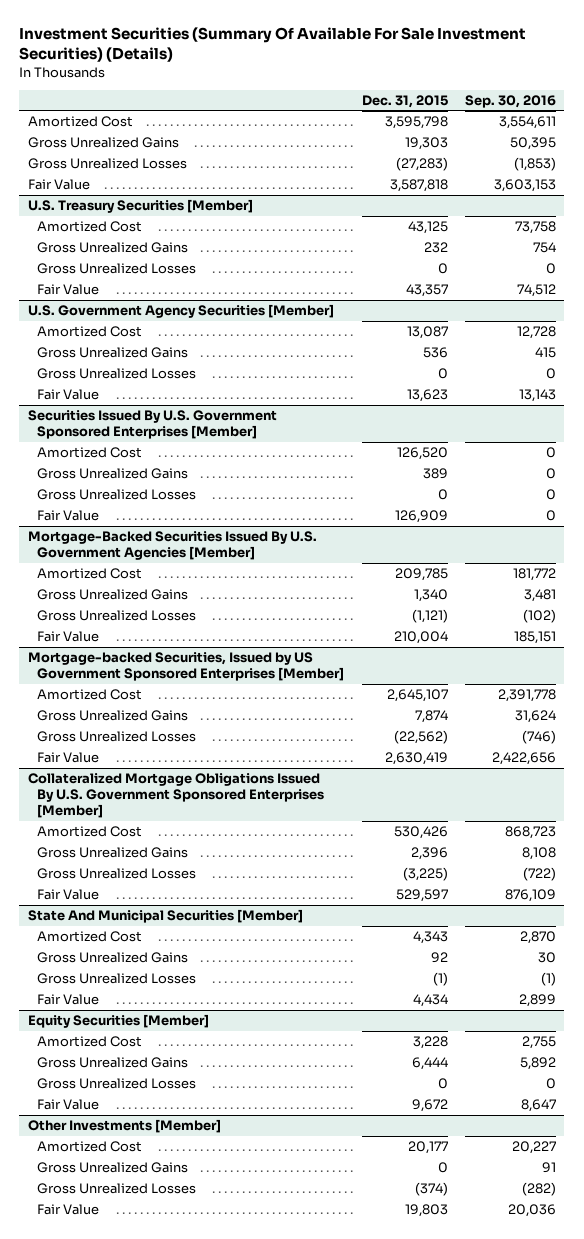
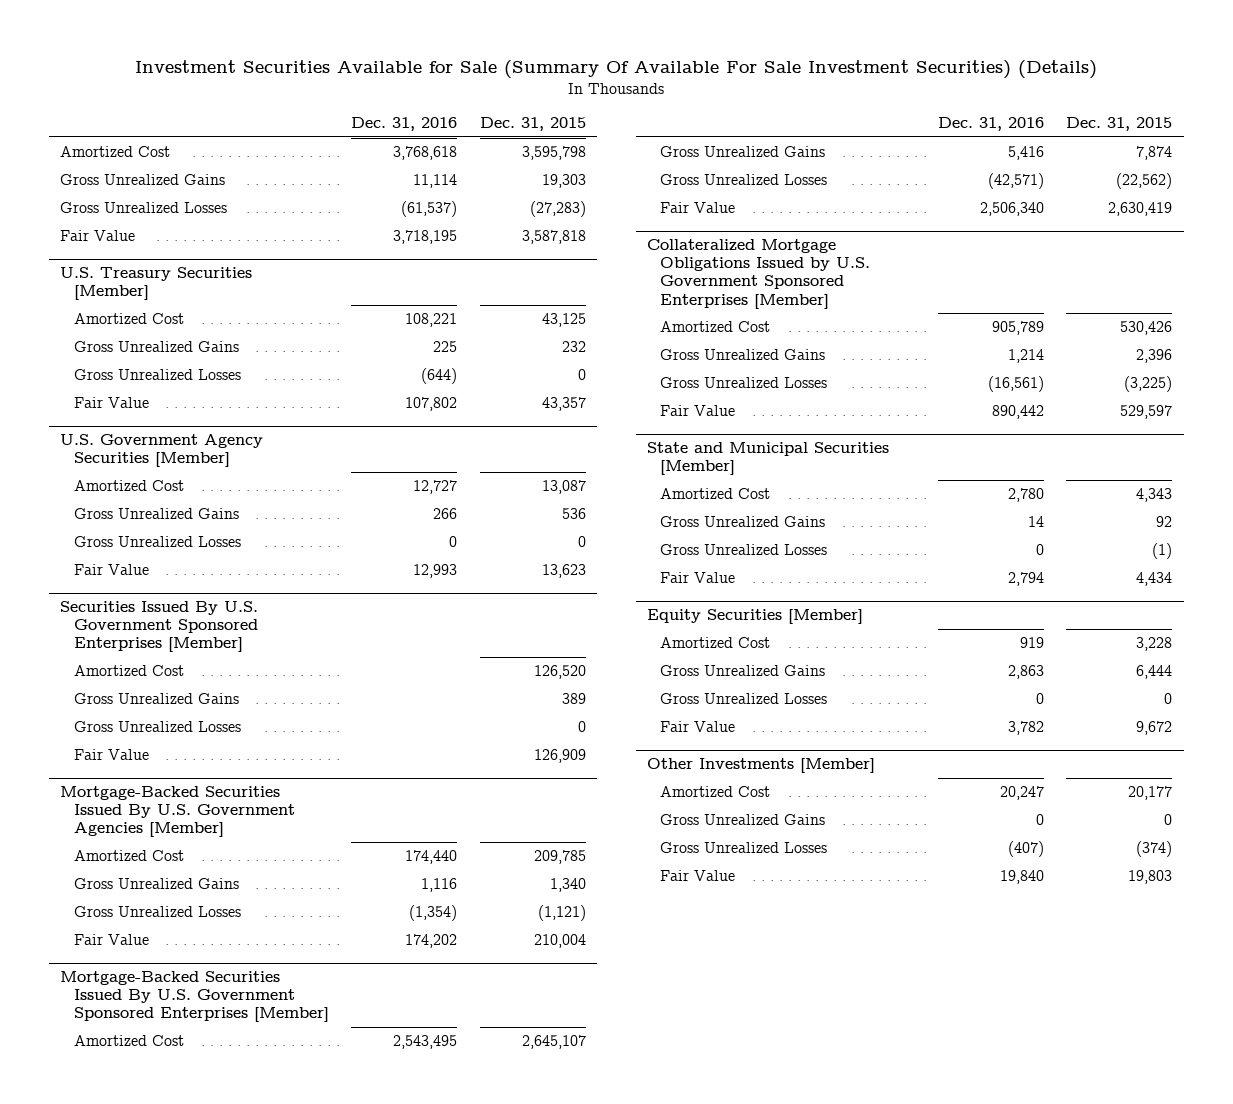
[19,27,527,63] Investment Securities (Summary Of Available For Sale Investment Securities) (Details) -> [135,60,1098,80] Investment Securities Available for Sale (Summary Of Available For Sale Investment Securities) (Details)
[464,94,556,108] Sep. 30, 2016 -> none
none -> [351,117,458,132] Dec. 31, 2016
[27,652,345,682] Mortgage-backed Securities, Issued by US Government Sponsored Enterprises [Member] -> [60,971,329,1023] Mortgage-Backed Securities Issued By U.S. Government Sponsored Enterprises [Member]
[27,773,325,819] Collateralized Mortgage Obligations Issued By U.S. Government Sponsored Enterprises [Member] -> [646,239,871,309] Collateralized Mortgage Obligations Issued by U.S. Government Sponsored Enterprises [Member]
[27,909,303,924] State And Municipal Securities [Member] -> [646,442,889,476] State and Municipal Securities [Member]

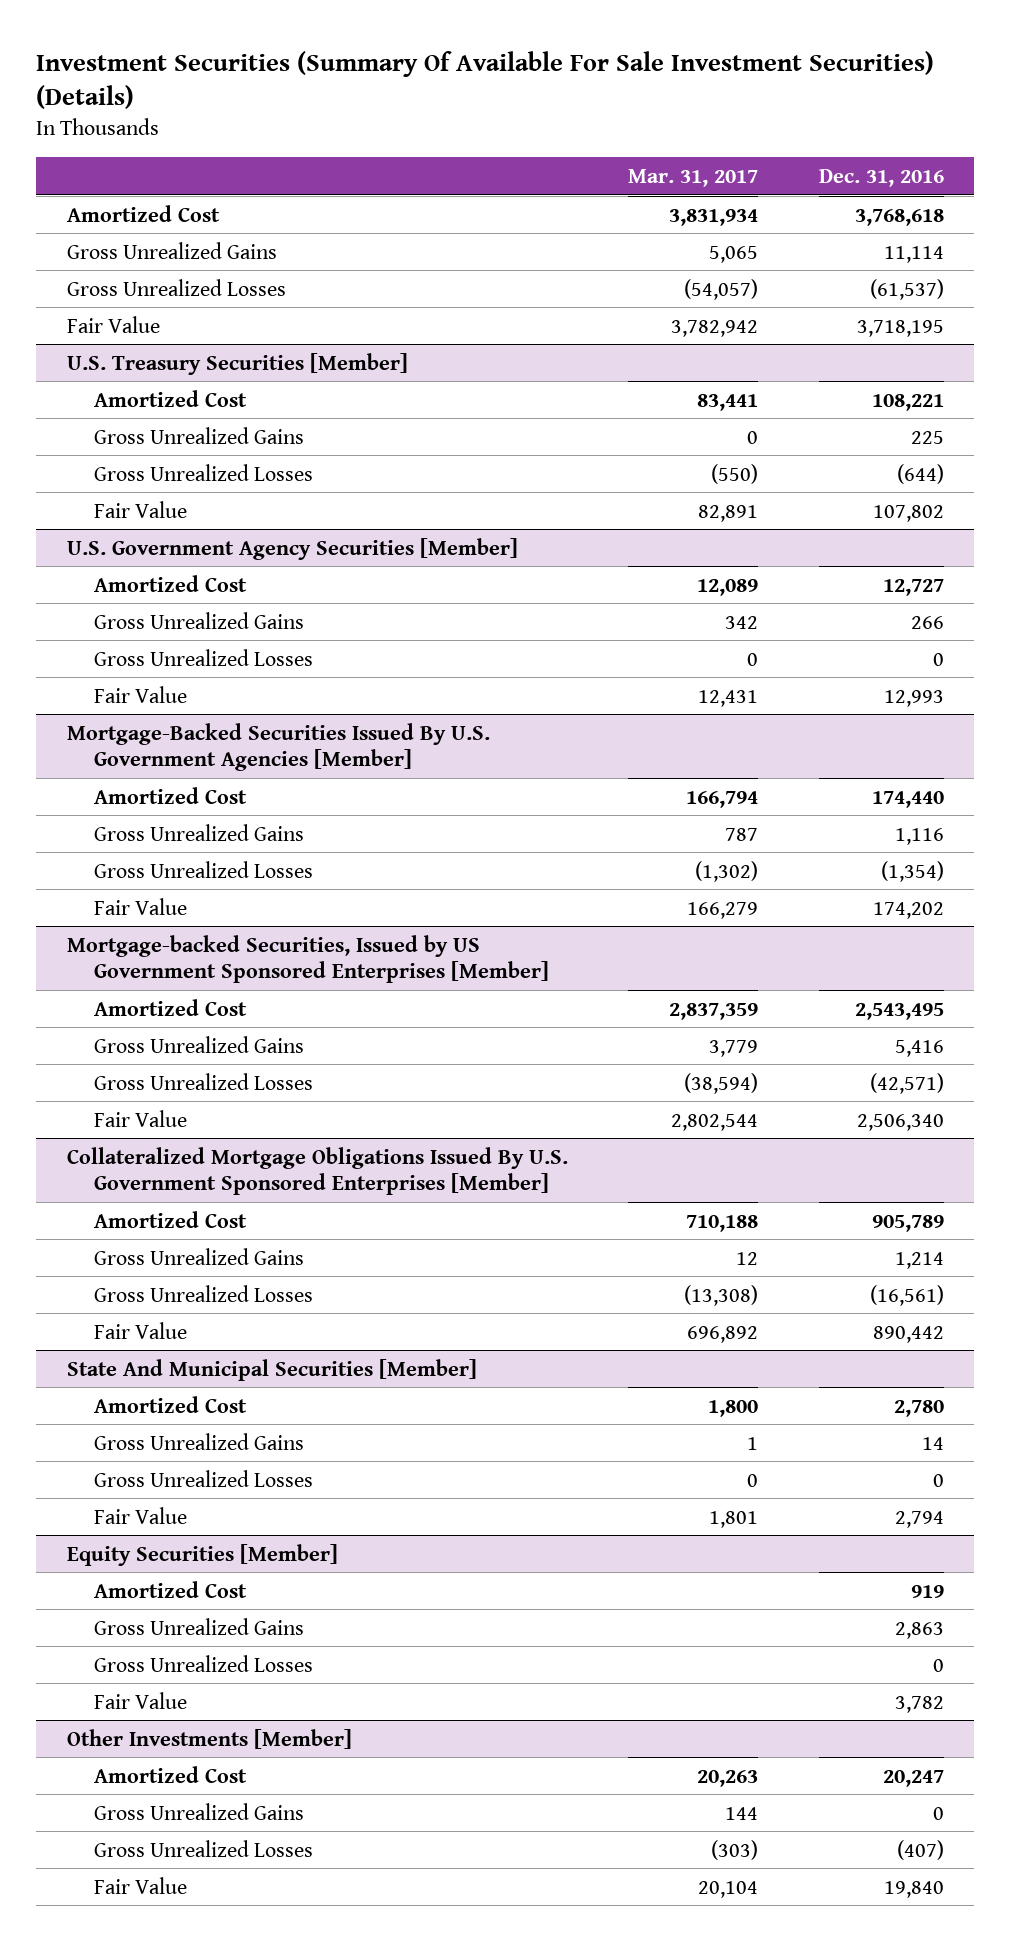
[135,60,1098,80] Investment Securities Available for Sale (Summary Of Available For Sale Investment Securities) (Details) -> [36,50,935,110] Investment Securities (Summary Of Available For Sale Investment Securities) (Details)
[479,117,586,132] Dec. 31, 2015 -> none
none -> [628,169,759,188] Mar. 31, 2017
[60,601,259,653] Securities Issued By U.S. Government Sponsored Enterprises [Member] -> none
[73,665,184,677] Amortized Cost -> none
[73,693,239,705] Gross Unrealized Gains -> none
[73,721,241,733] Gross Unrealized Losses -> none
[73,749,149,761] Fair Value -> none
[60,971,329,1023] Mortgage-Backed Securities Issued By U.S. Government Sponsored Enterprises [Member] -> [66,934,550,984] Mortgage-backed Securities, Issued by US Government Sponsored Enterprises [Member]
[646,239,871,309] Collateralized Mortgage Obligations Issued by U.S. Government Sponsored Enterprises [Member] -> [66,1146,568,1196] Collateralized Mortgage Obligations Issued By U.S. Government Sponsored Enterprises [Member]
[646,442,889,476] State and Municipal Securities [Member] -> [66,1358,477,1381] State And Municipal Securities [Member]

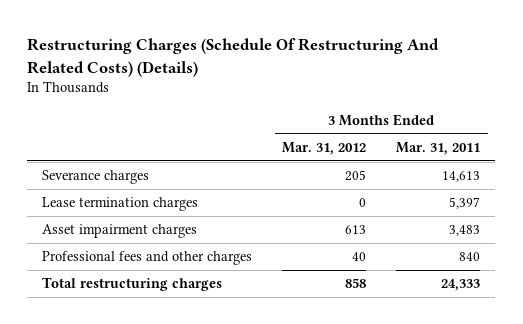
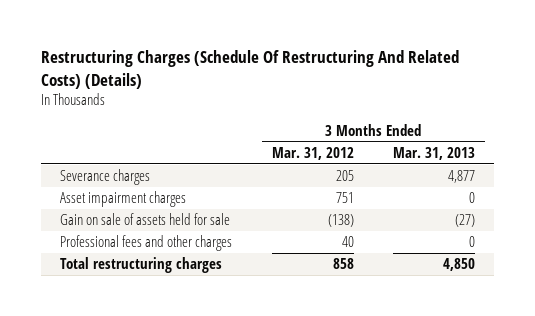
[396,141,481,155] Mar. 31, 2011 -> none
none -> [392,147,475,161] Mar. 31, 2013
[42,197,199,212] Lease termination charges -> none
[345,225,367,235] 613 -> [335,192,354,204] 751
none -> [60,213,231,226] Gain on sale of assets held for sale

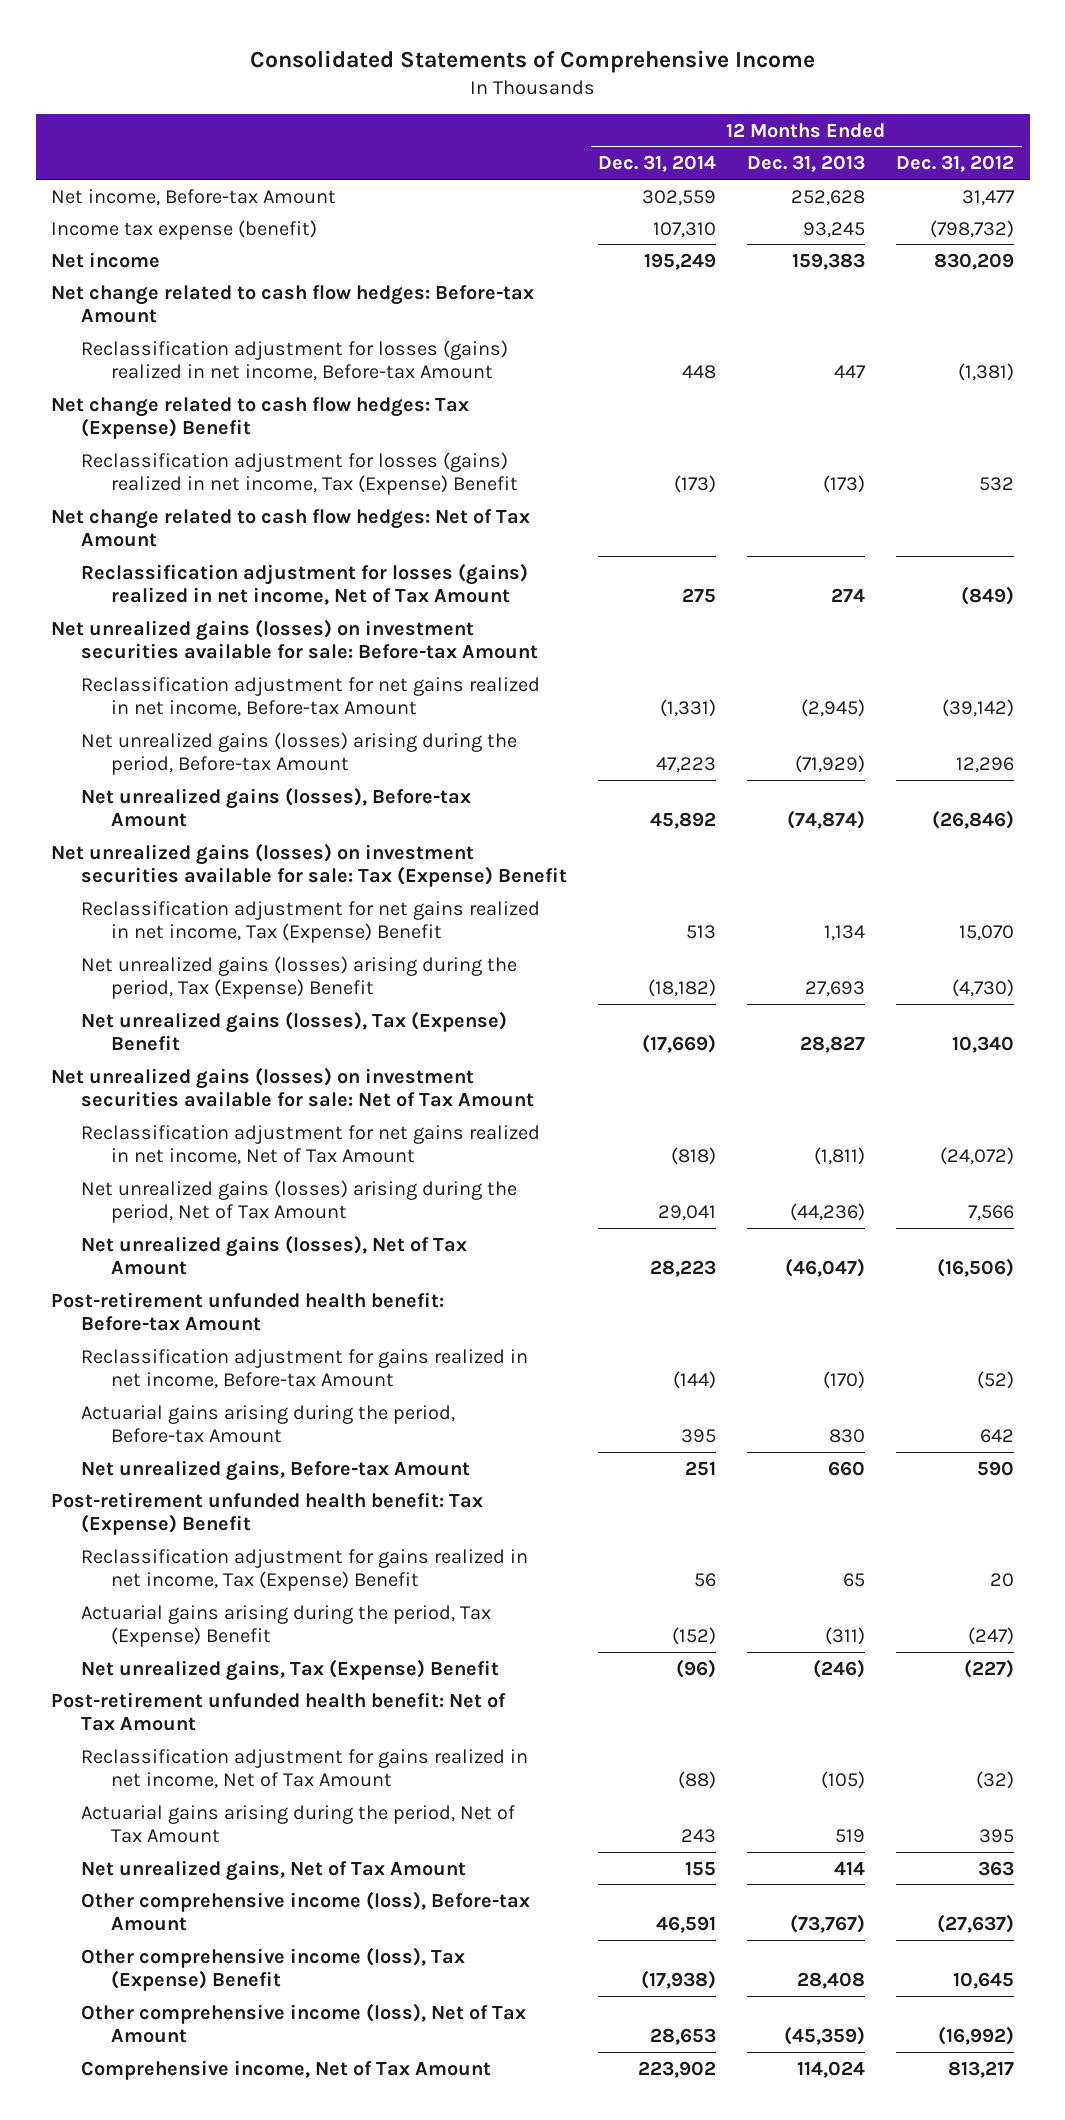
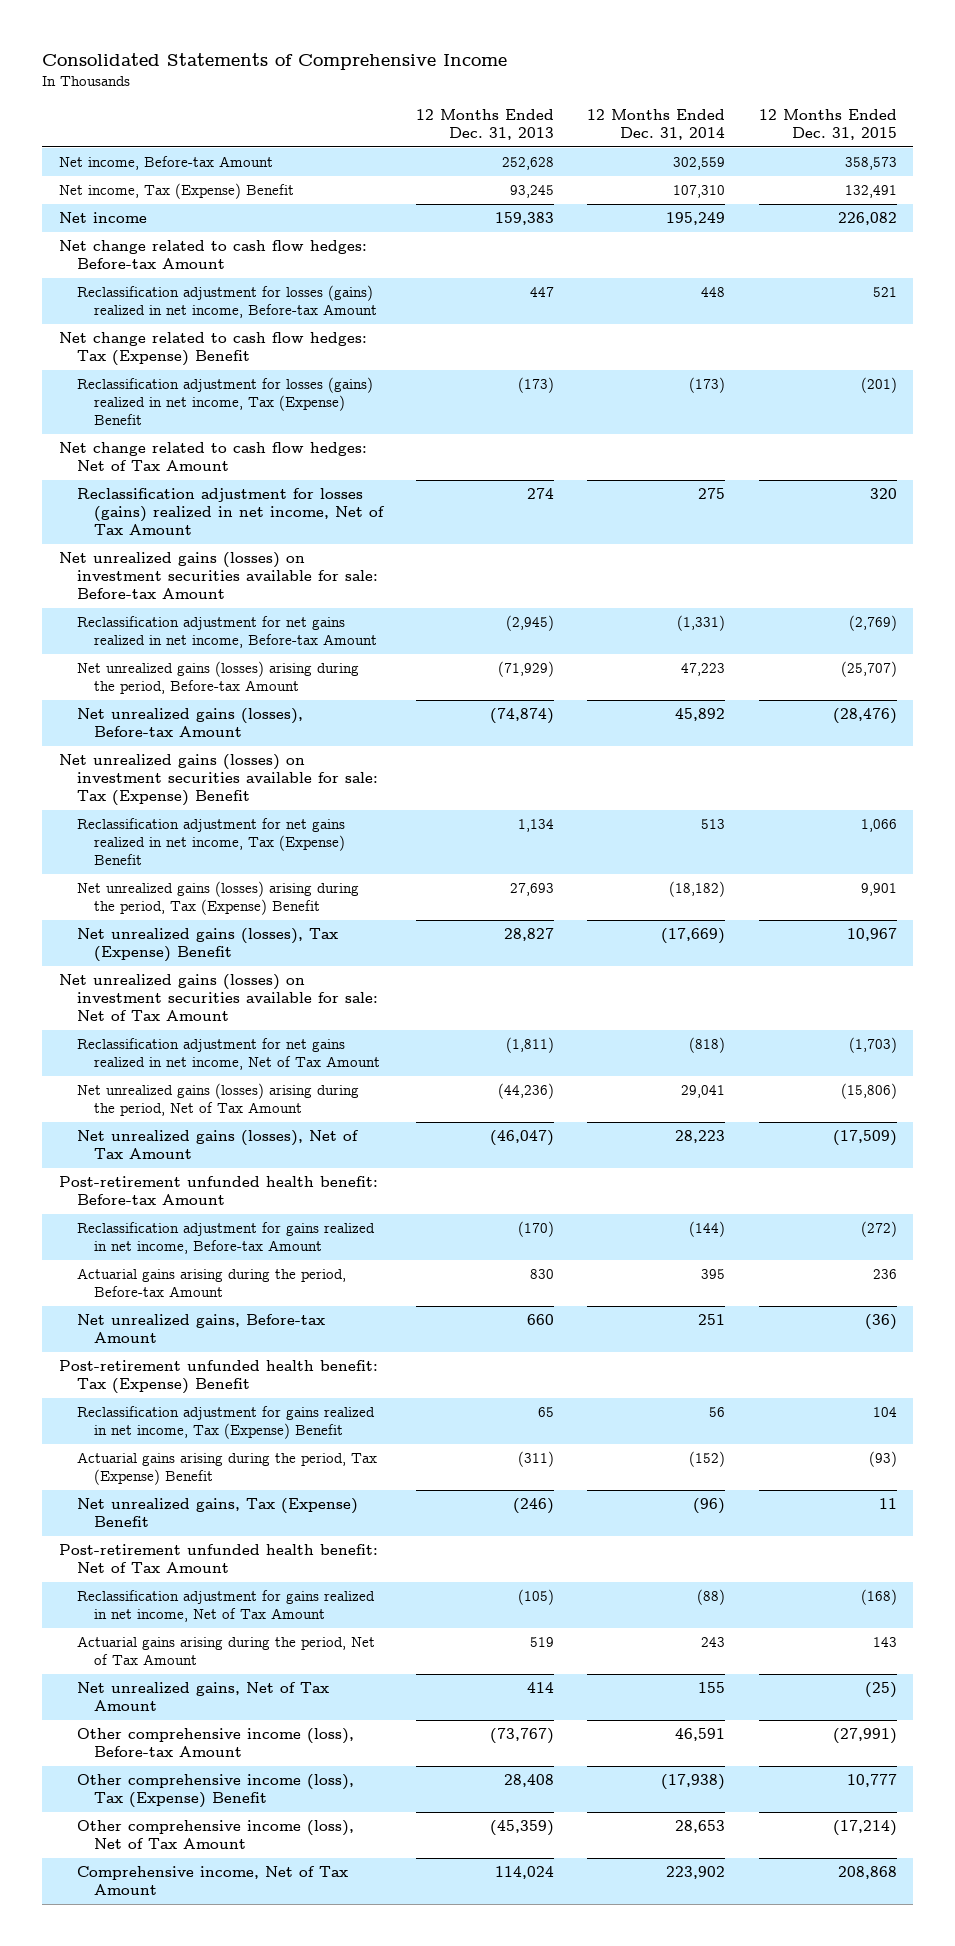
[896,155,1015,173] Dec. 31, 2012 -> none
none -> [758,109,897,141] 12 Months Ended Dec. 31, 2015
[51,219,318,240] Income tax expense (benefit) -> [58,183,294,200] Net income, Tax (Expense) Benefit

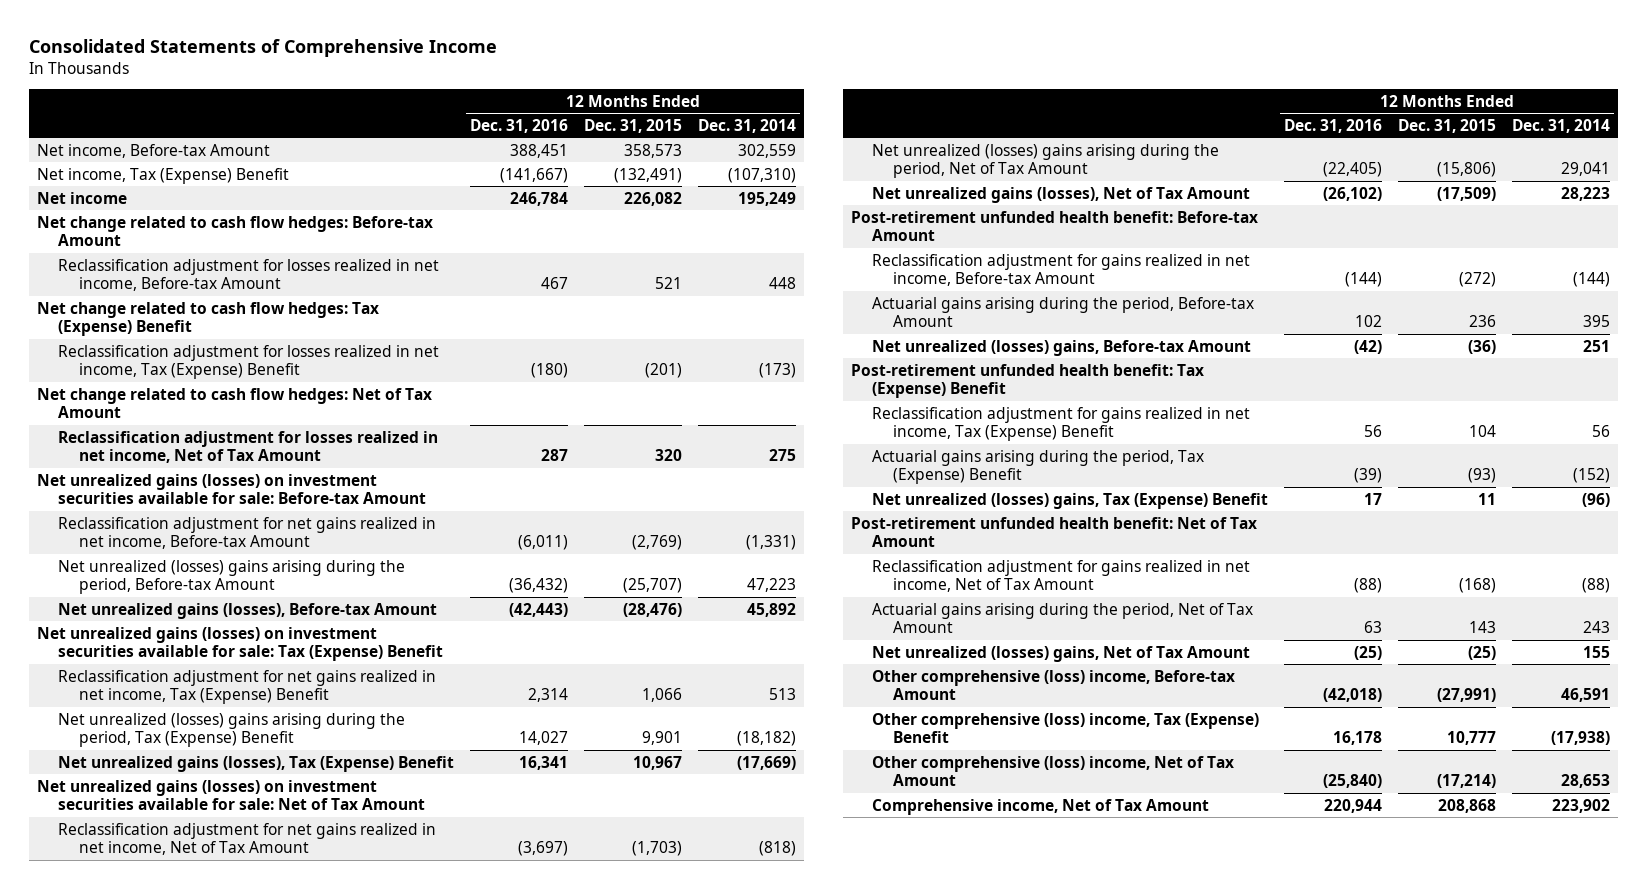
[416,109,555,141] 12 Months Ended Dec. 31, 2013 -> none
none -> [469,118,568,133] Dec. 31, 2016
[673,185,726,199] 107,310 -> [727,167,796,183] (107,310)
[844,185,897,199] 132,491 -> [613,167,682,183] (132,491)
[76,285,378,318] Reclassification adjustment for losses (gains) realized in net income, Before-tax Amount -> [57,258,439,292] Reclassification adjustment for losses realized in net income, Before-tax Amount
[76,377,373,425] Reclassification adjustment for losses (gains) realized in net income, Tax (Expense) Benefit -> [57,344,439,380] Reclassification adjustment for losses realized in net income, Tax (Expense) Benefit
[76,488,386,535] Reclassification adjustment for losses (gains) realized in net income, Net of Tax Amount -> [57,430,438,464] Reclassification adjustment for losses realized in net income, Net of Tax Amount
[76,661,359,694] Net unrealized gains (losses) arising during the period, Before-tax Amount -> [57,559,405,595] Net unrealized (losses) gains arising during the period, Before-tax Amount
[76,881,359,915] Net unrealized gains (losses) arising during the period, Tax (Expense) Benefit -> [57,712,405,748] Net unrealized (losses) gains arising during the period, Tax (Expense) Benefit
[76,1083,359,1116] Net unrealized gains (losses) arising during the period, Net of Tax Amount -> [871,143,1219,179] Net unrealized (losses) gains arising during the period, Net of Tax Amount
[76,1314,325,1343] Net unrealized gains, Before-tax Amount -> [871,339,1251,356] Net unrealized (losses) gains, Before-tax Amount
[76,1498,358,1527] Net unrealized gains, Tax (Expense) Benefit -> [871,492,1268,509] Net unrealized (losses) gains, Tax (Expense) Benefit
[76,1682,329,1711] Net unrealized gains, Net of Tax Amount -> [871,645,1250,662] Net unrealized (losses) gains, Net of Tax Amount
[76,1728,354,1757] Other comprehensive income (loss), Before-tax Amount -> [871,669,1235,701] Other comprehensive (loss) income, Before-tax Amount
[76,1774,354,1808] Other comprehensive income (loss), Tax (Expense) Benefit -> [871,712,1259,744] Other comprehensive (loss) income, Tax (Expense) Benefit
[76,1820,354,1849] Other comprehensive income (loss), Net of Tax Amount -> [871,755,1234,787] Other comprehensive (loss) income, Net of Tax Amount

